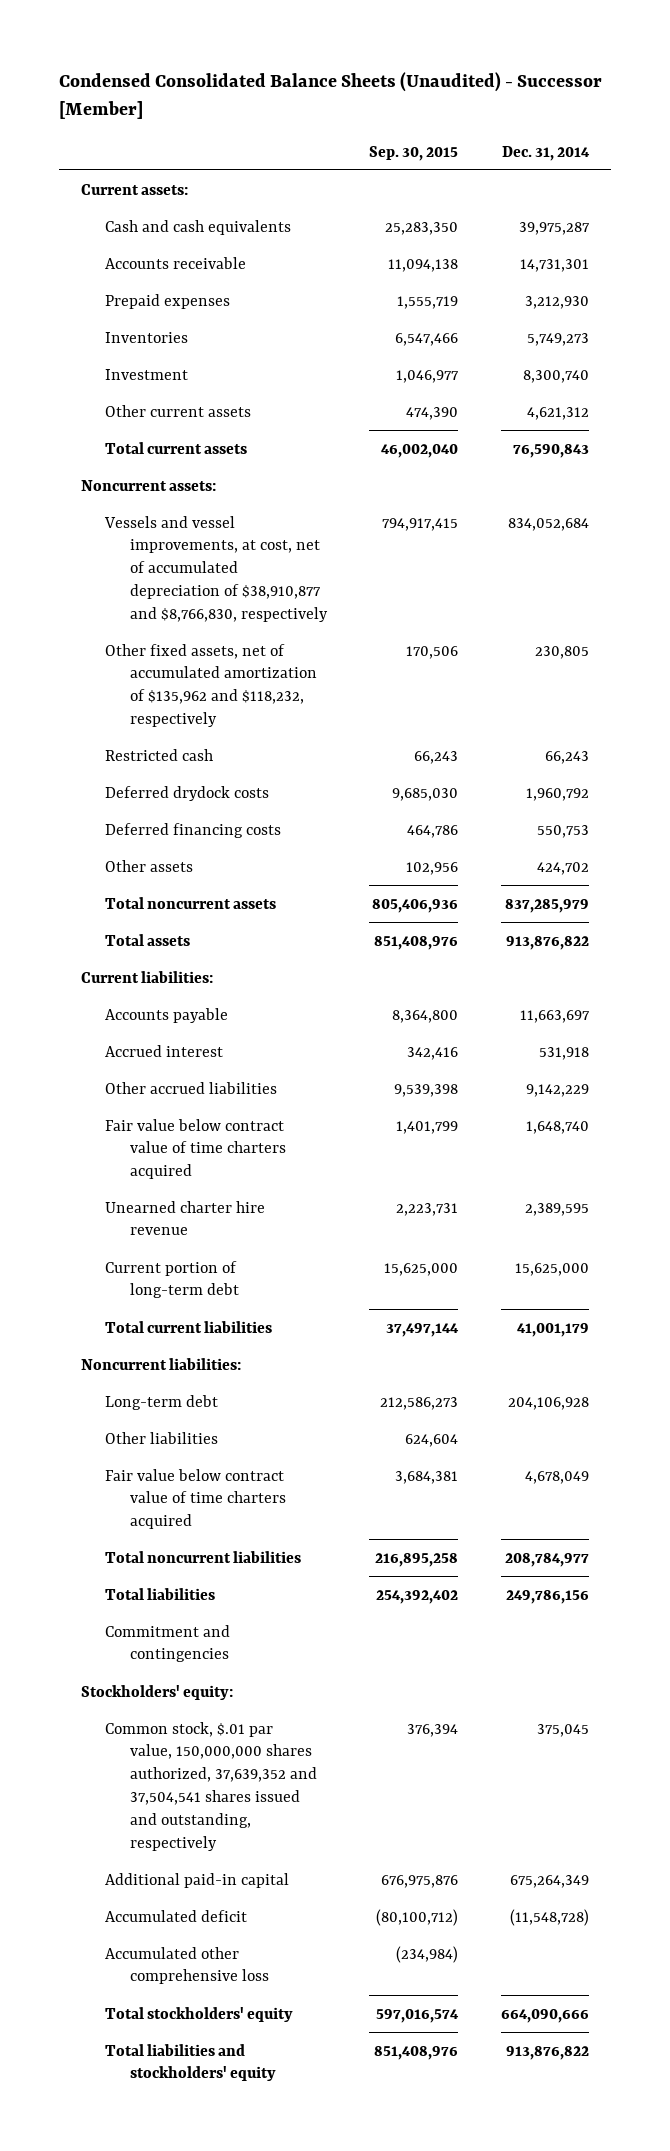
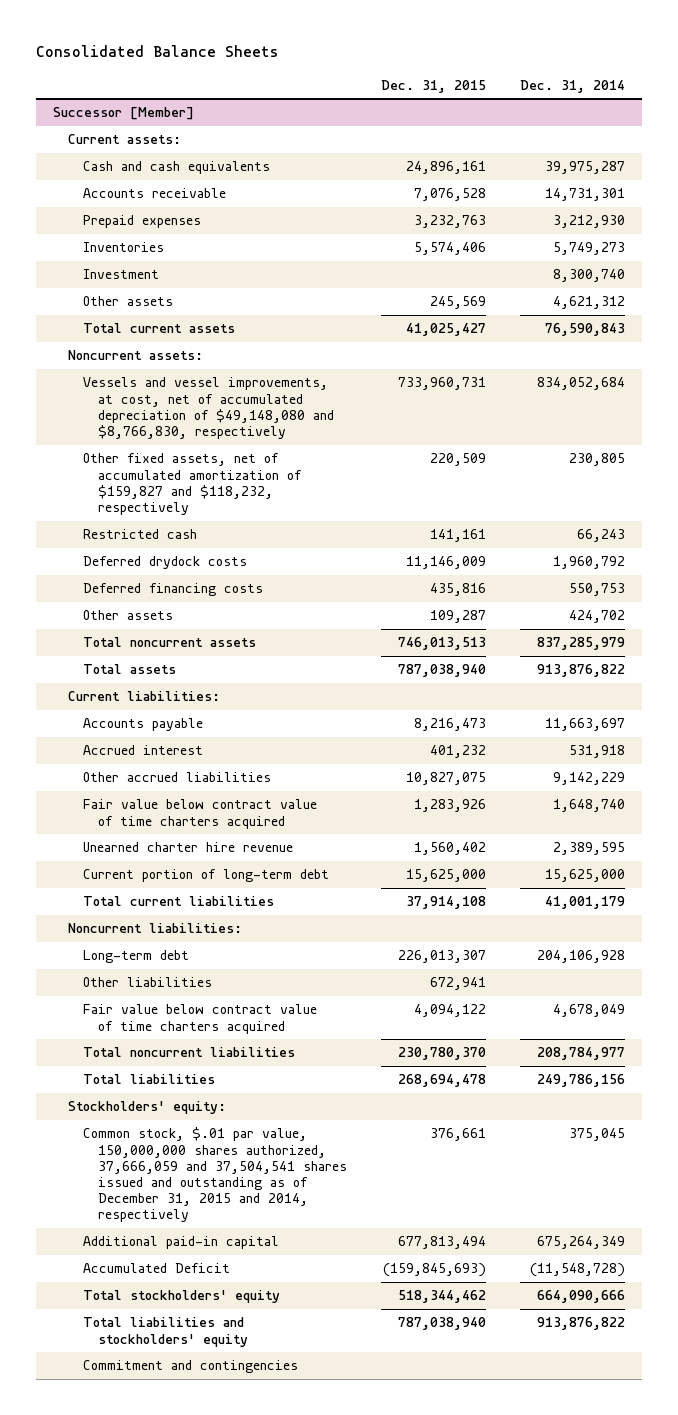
[59,72,603,120] Condensed Consolidated Balance Sheets (Unaudited) - Successor [Member] -> [35,45,279,58] Consolidated Balance Sheets
[369,145,459,161] Sep. 30, 2015 -> none
none -> [380,79,486,93] Dec. 31, 2015
none -> [52,107,194,121] Successor [Member]
[105,404,252,417] Other current assets -> [82,296,173,307] Other assets
[104,515,328,622] Vessels and vessel improvements, at cost, net of accumulated depreciation of $38,910,877 and $8,766,830, respectively -> [82,377,334,439] Vessels and vessel improvements, at cost, net of accumulated depreciation of $49,148,080 and $8,766,830, respectively
[105,643,317,727] Other fixed assets, net of accumulated amortization of $135,962 and $118,232, respectively -> [82,453,302,515] Other fixed assets, net of accumulated amortization of $159,827 and $118,232, respectively
[105,1624,231,1663] Commitment and contingencies -> none
[105,1721,317,1851] Common stock, $.01 par value, 150,000,000 shares authorized, 37,639,352 and 37,504,541 shares issued and outstanding, respectively -> [82,1127,347,1223] Common stock, $.01 par value, 150,000,000 shares authorized, 37,666,059 and 37,504,541 shares issued and outstanding as of December 31, 2015 and 2014, respectively
[105,1946,269,1985] Accumulated other comprehensive loss -> none
[105,1909,248,1922] Accumulated deficit -> [82,1263,230,1274] Accumulated Deficit
none -> [82,1360,298,1374] Commitment and contingencies

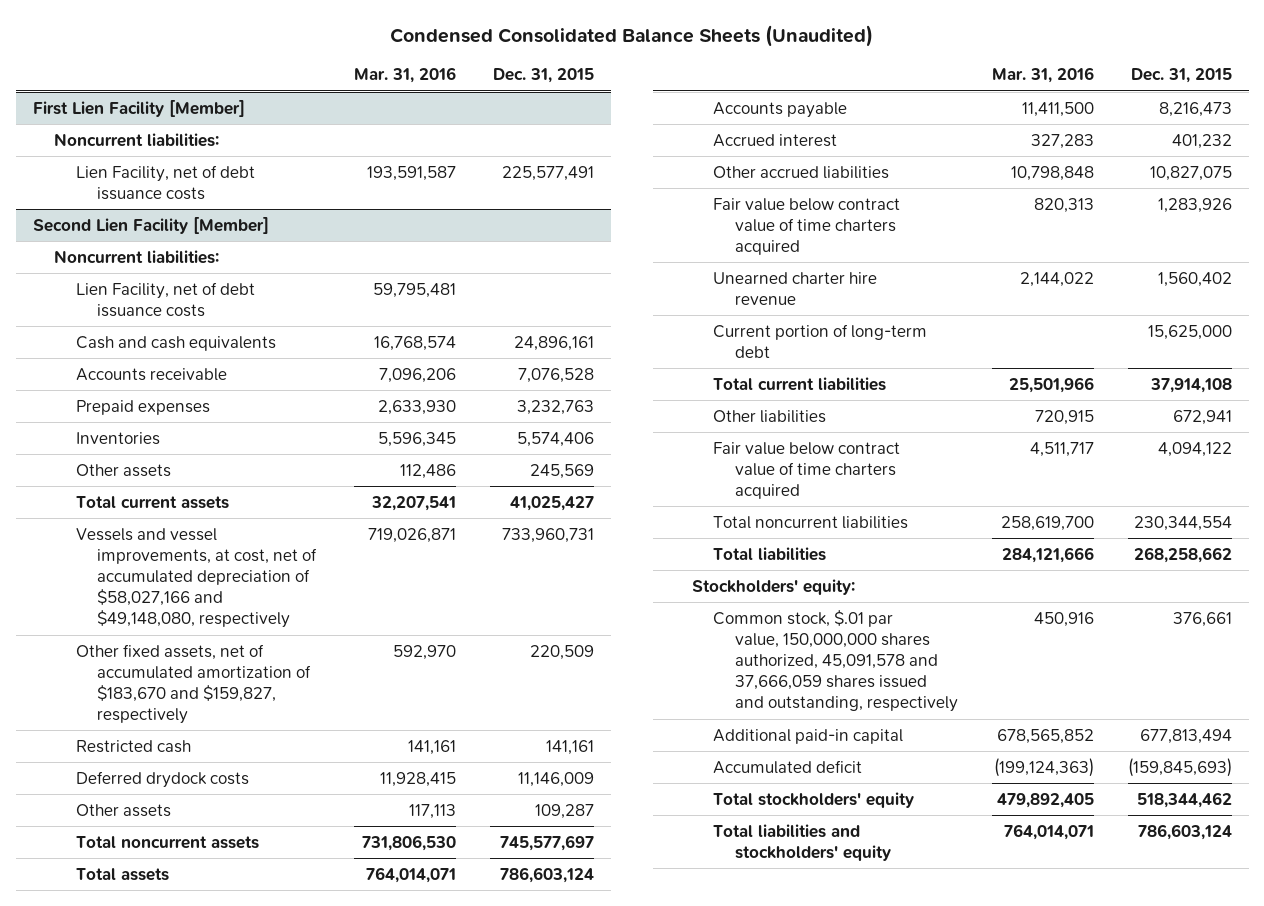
[35,45,279,58] Consolidated Balance Sheets -> [390,24,874,47] Condensed Consolidated Balance Sheets (Unaudited)
[519,79,625,93] Dec. 31, 2014 -> none
none -> [354,67,457,84] Mar. 31, 2016
[52,107,194,121] Successor [Member] -> none
[67,134,181,145] Current assets: -> none
none -> [32,99,245,117] First Lien Facility [Member]
none -> [54,132,220,147] Noncurrent liabilities:
none -> [75,164,255,200] Lien Facility, net of debt issuance costs
none -> [32,216,269,234] Second Lien Facility [Member]
none -> [54,249,220,264] Noncurrent liabilities:
none -> [75,281,255,317] Lien Facility, net of debt issuance costs
[82,269,159,280] Investment -> none
[67,350,203,361] Noncurrent assets: -> none
[82,377,334,439] Vessels and vessel improvements, at cost, net of accumulated depreciation of $49,148,080 and $8,766,830, respectively -> [75,527,318,629] Vessels and vessel improvements, at cost, net of accumulated depreciation of $58,027,166 and $49,148,080, respectively
[82,453,302,515] Other fixed assets, net of accumulated amortization of $159,827 and $118,232, respectively -> [75,643,312,725] Other fixed assets, net of accumulated amortization of $183,670 and $159,827, respectively
[82,583,263,597] Deferred financing costs -> none
[67,691,220,702] Current liabilities: -> none
[397,637,486,651] 746,013,513 -> [500,834,595,851] 745,577,697
[397,664,486,678] 787,038,940 -> [500,866,595,883] 786,603,124
[67,923,242,934] Noncurrent liabilities: -> none
[82,950,189,964] Long-term debt -> none
[397,1047,486,1061] 230,780,370 -> [1133,515,1232,531] 230,344,554
[397,1074,486,1088] 268,694,478 -> [1133,546,1232,563] 268,258,662
[82,1127,347,1223] Common stock, $.01 par value, 150,000,000 shares authorized, 37,666,059 and 37,504,541 shares issued and outstanding as of December 31, 2015 and 2014, respectively -> [713,609,958,713] Common stock, $.01 par value, 150,000,000 shares authorized, 45,091,578 and 37,666,059 shares issued and outstanding, respectively
[82,1263,230,1274] Accumulated Deficit -> [713,759,863,774] Accumulated deficit
[82,1360,298,1374] Commitment and contingencies -> none
[397,1317,486,1331] 787,038,940 -> [1137,823,1232,840] 786,603,124

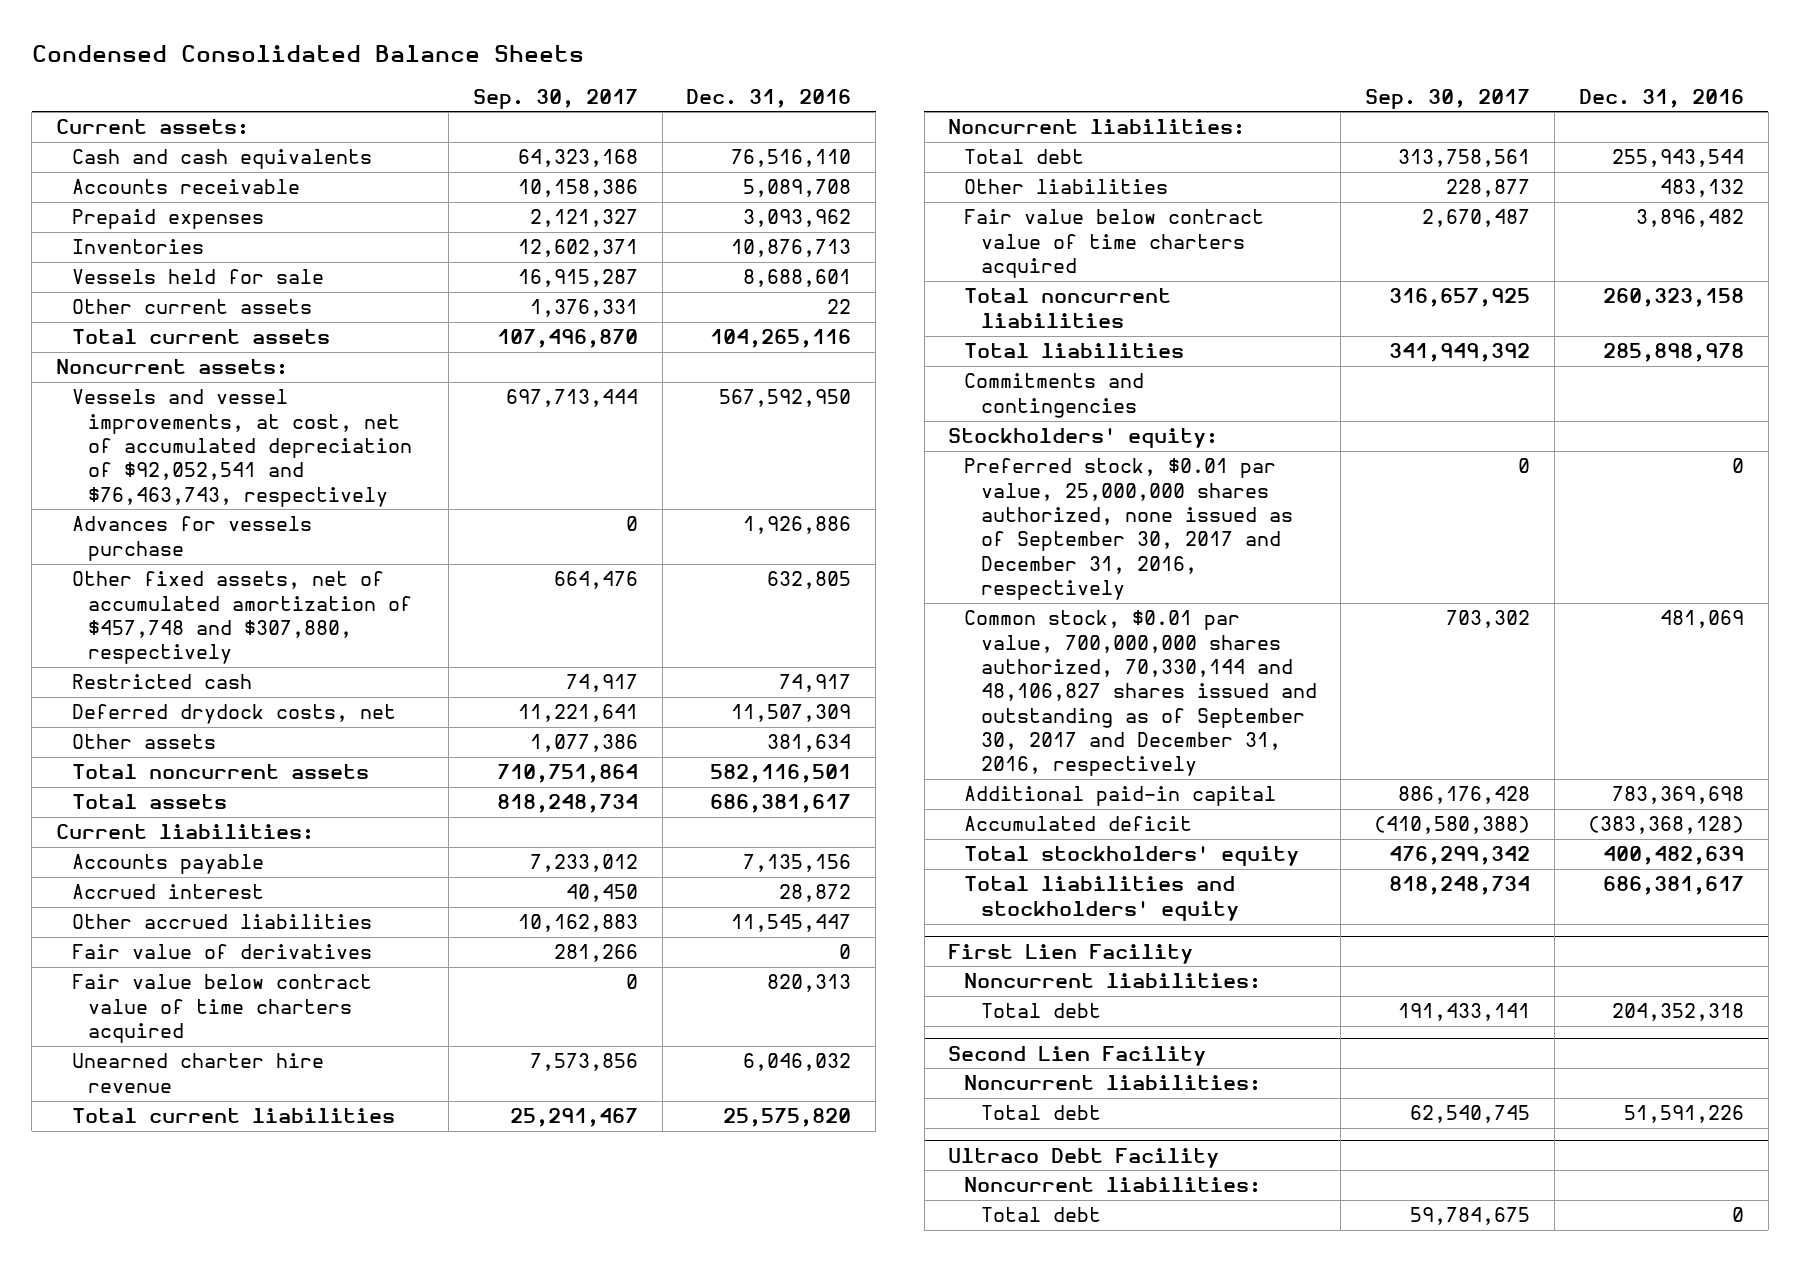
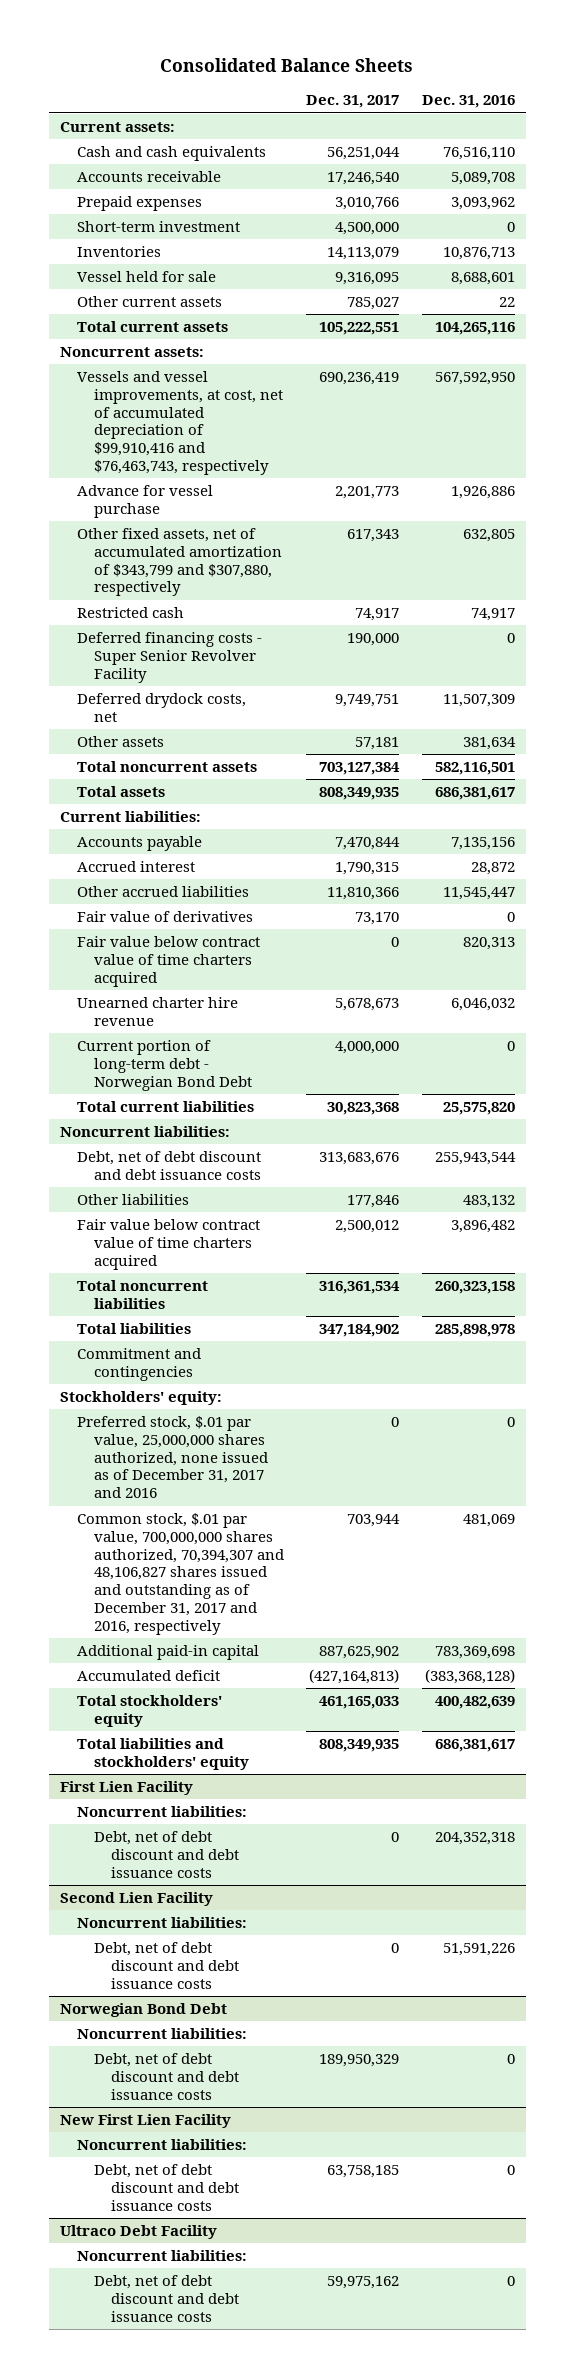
[31,44,584,62] Condensed Consolidated Balance Sheets -> [160,58,414,73] Consolidated Balance Sheets
[472,88,638,109] Sep. 30, 2017 -> none
none -> [306,95,400,109] Dec. 31, 2017
none -> [77,221,241,233] Short-term investment
[72,269,325,285] Vessels held for sale -> [77,271,217,283] Vessel held for sale
[72,389,413,507] Vessels and vessel improvements, at cost, net of accumulated depreciation of $92,052,541 and $76,463,743, respectively -> [77,371,283,475] Vessels and vessel improvements, at cost, net of accumulated depreciation of $99,910,416 and $76,463,743, respectively
[72,516,313,561] Advances for vessels purchase -> [77,485,214,518] Advance for vessel purchase
[72,571,413,665] Other fixed assets, net of accumulated amortization of $457,748 and $307,880, respectively -> [77,528,282,597] Other fixed assets, net of accumulated amortization of $343,799 and $307,880, respectively
none -> [77,632,263,683] Deferred financing costs - Super Senior Revolver Facility
none -> [77,1040,252,1091] Current portion of long-term debt - Norwegian Bond Debt
[964,149,1085,165] Total debt -> [77,1151,262,1180] Debt, net of debt discount and debt issuance costs
[964,373,1145,418] Commitments and contingencies -> [77,1348,202,1381] Commitment and contingencies
[964,458,1293,600] Preferred stock, $0.01 par value, 25,000,000 shares authorized, none issued as of September 30, 2017 and December 31, 2016, respectively -> [77,1416,268,1499] Preferred stock, $.01 par value, 25,000,000 shares authorized, none issued as of December 31, 2017 and 2016
[964,610,1317,777] Common stock, $0.01 par value, 700,000,000 shares authorized, 70,330,144 and 48,106,827 shares issued and outstanding as of September 30, 2017 and December 31, 2016, respectively -> [77,1513,284,1635] Common stock, $.01 par value, 700,000,000 shares authorized, 70,394,307 and 48,106,827 shares issued and outstanding as of December 31, 2017 and 2016, respectively
[980,1003,1101,1019] Total debt -> [93,1831,239,1878] Debt, net of debt discount and debt issuance costs
[980,1105,1101,1121] Total debt -> [93,1942,239,1989] Debt, net of debt discount and debt issuance costs
none -> [60,2003,228,2018] Norwegian Bond Debt
none -> [77,2028,248,2040] Noncurrent liabilities:
none -> [93,2053,239,2100] Debt, net of debt discount and debt issuance costs
none -> [60,2114,232,2129] New First Lien Facility
none -> [77,2139,248,2151] Noncurrent liabilities:
none -> [93,2164,239,2211] Debt, net of debt discount and debt issuance costs
[980,1207,1101,1223] Total debt -> [93,2275,239,2322] Debt, net of debt discount and debt issuance costs

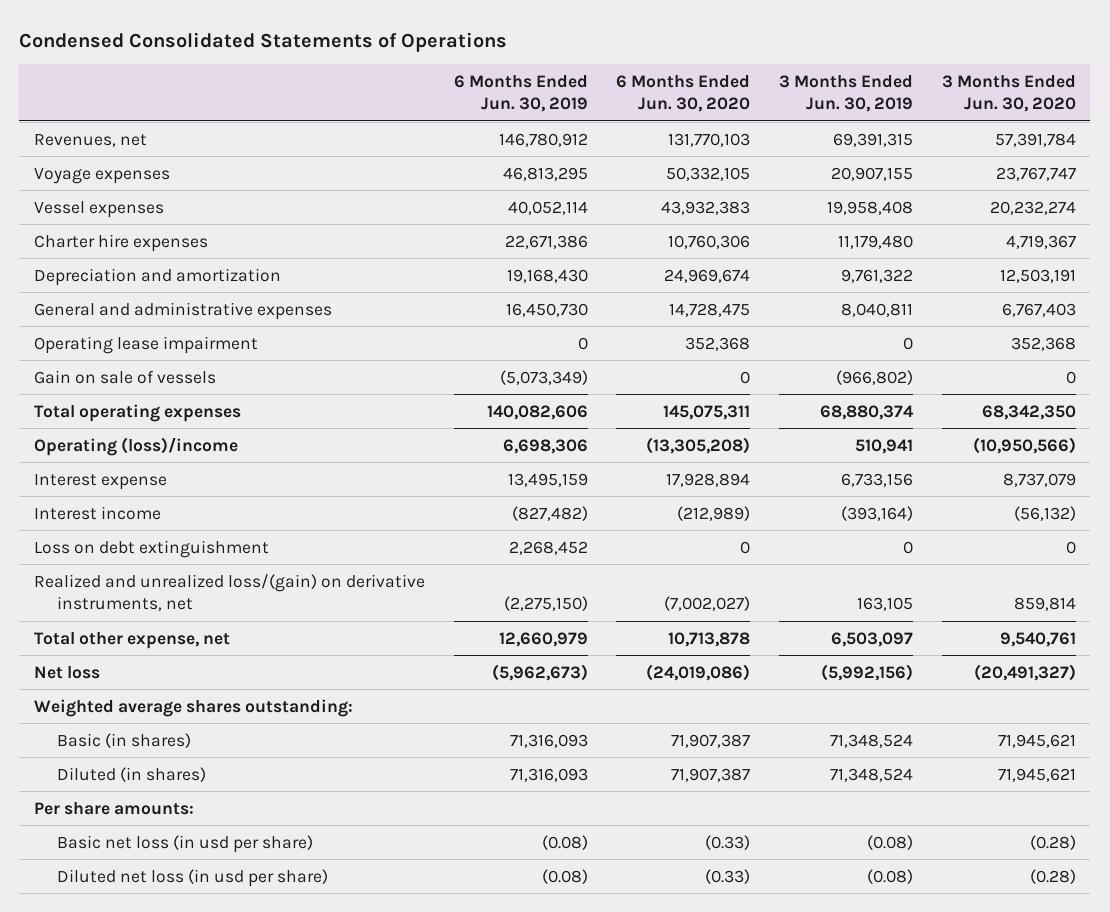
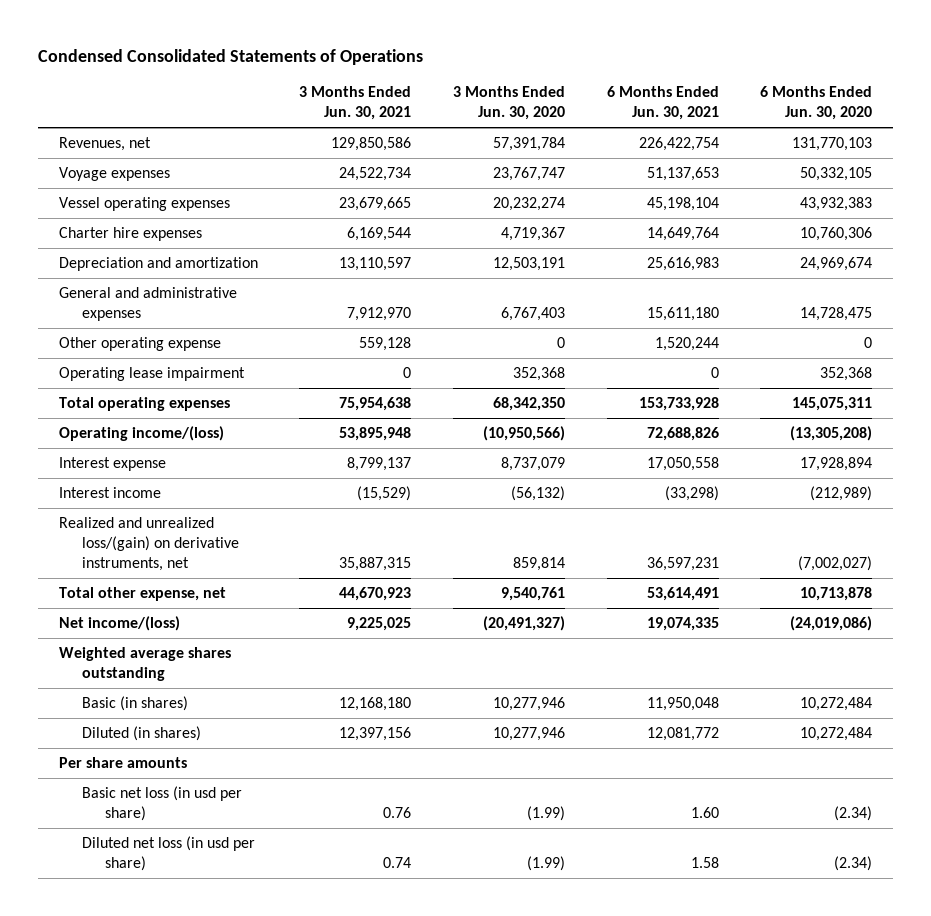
[453,74,588,112] 6 Months Ended Jun. 30, 2019 -> none
[779,74,914,112] 3 Months Ended Jun. 30, 2019 -> none
none -> [299,86,412,121] 3 Months Ended Jun. 30, 2021
none -> [606,86,719,121] 6 Months Ended Jun. 30, 2021
[33,200,164,218] Vessel expenses -> [58,197,230,212] Vessel operating expenses
none -> [58,337,221,352] Other operating expense
[33,369,216,384] Gain on sale of vessels -> none
[33,436,238,456] Operating (loss)/income -> [58,426,224,442] Operating income/(loss)
[33,539,269,558] Loss on debt extinguishment -> none
[33,665,100,679] Net loss -> [58,616,180,632] Net income/(loss)
[33,698,353,717] Weighted average shares outstanding: -> [58,647,231,681] Weighted average shares outstanding
[671,733,751,748] 71,907,387 -> [800,697,873,712] 10,272,484
[997,733,1076,748] 71,945,621 -> [492,697,565,712] 10,277,946
[671,767,751,782] 71,907,387 -> [800,727,873,742] 10,272,484
[997,767,1076,782] 71,945,621 -> [492,727,565,742] 10,277,946
[33,801,194,815] Per share amounts: -> [58,757,187,769] Per share amounts
[705,834,751,850] (0.33) -> [834,805,873,821] (2.34)
[1029,834,1076,850] (0.28) -> [526,805,565,821] (1.99)
[705,868,751,884] (0.33) -> [834,855,873,871] (2.34)
[1029,868,1076,884] (0.28) -> [526,855,565,871] (1.99)

